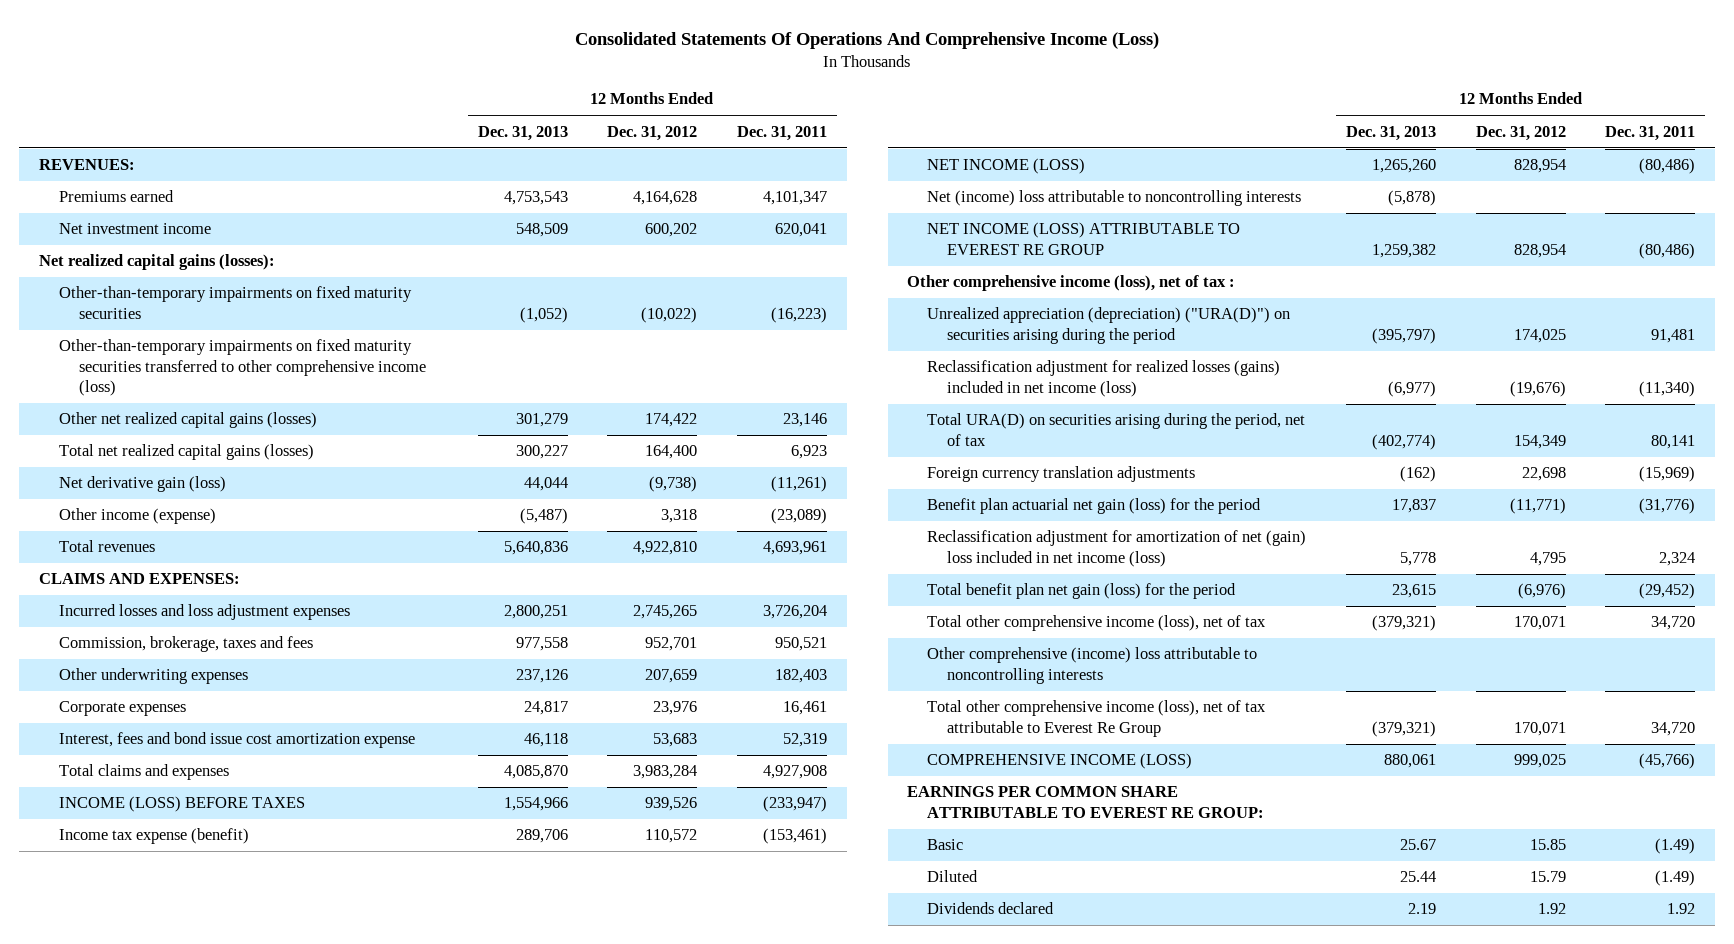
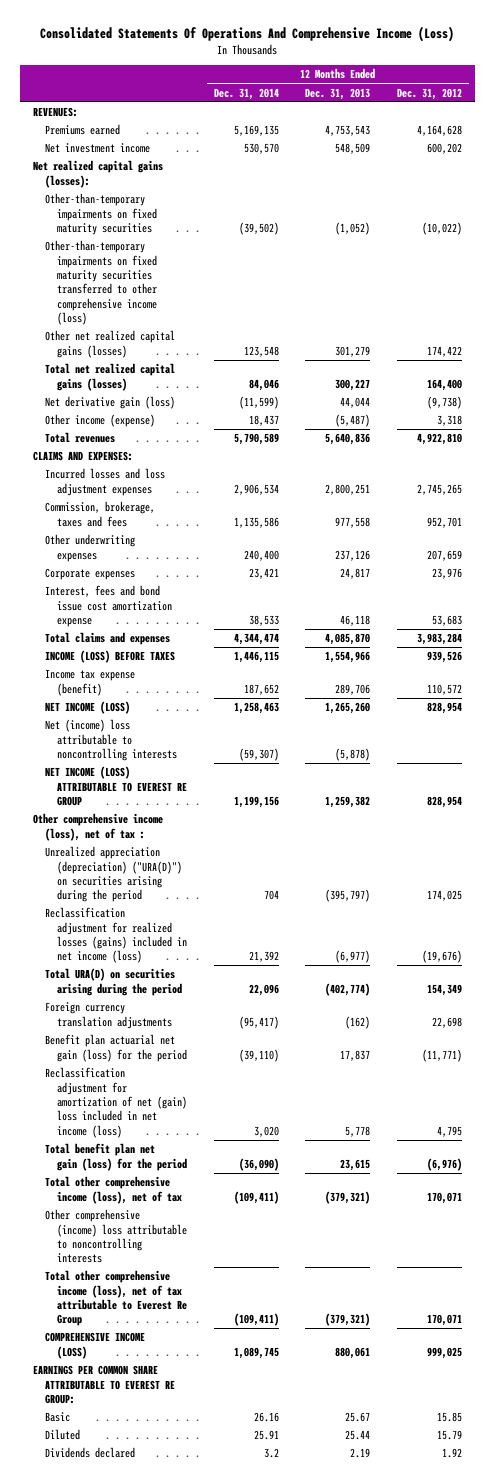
[736,125,827,141] Dec. 31, 2011 -> none
none -> [213,87,279,100] Dec. 31, 2014
[927,413,1306,446] Total URA(D) on securities arising during the period, net of tax -> [45,968,183,996] Total URA(D) on securities arising during the period

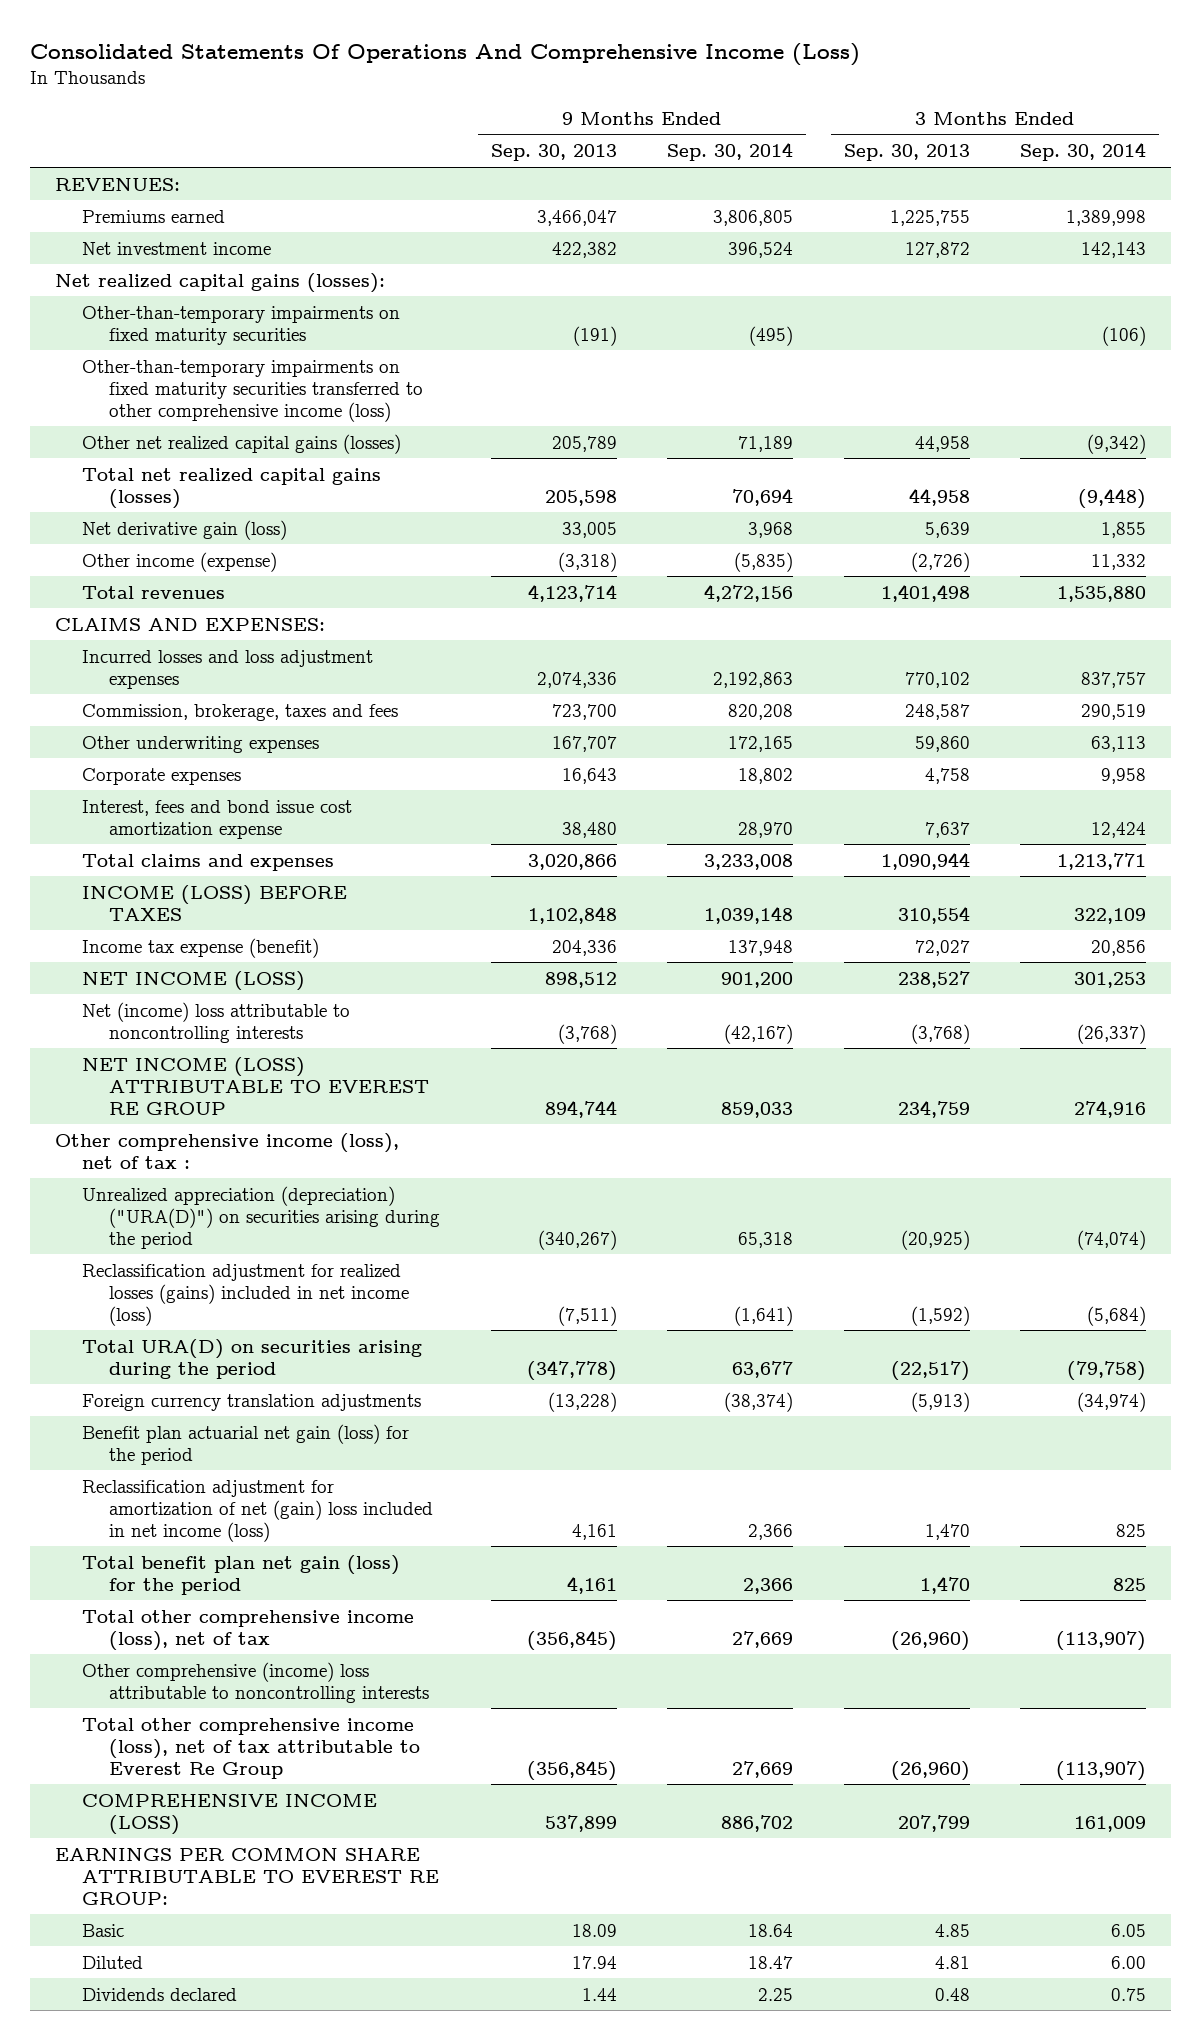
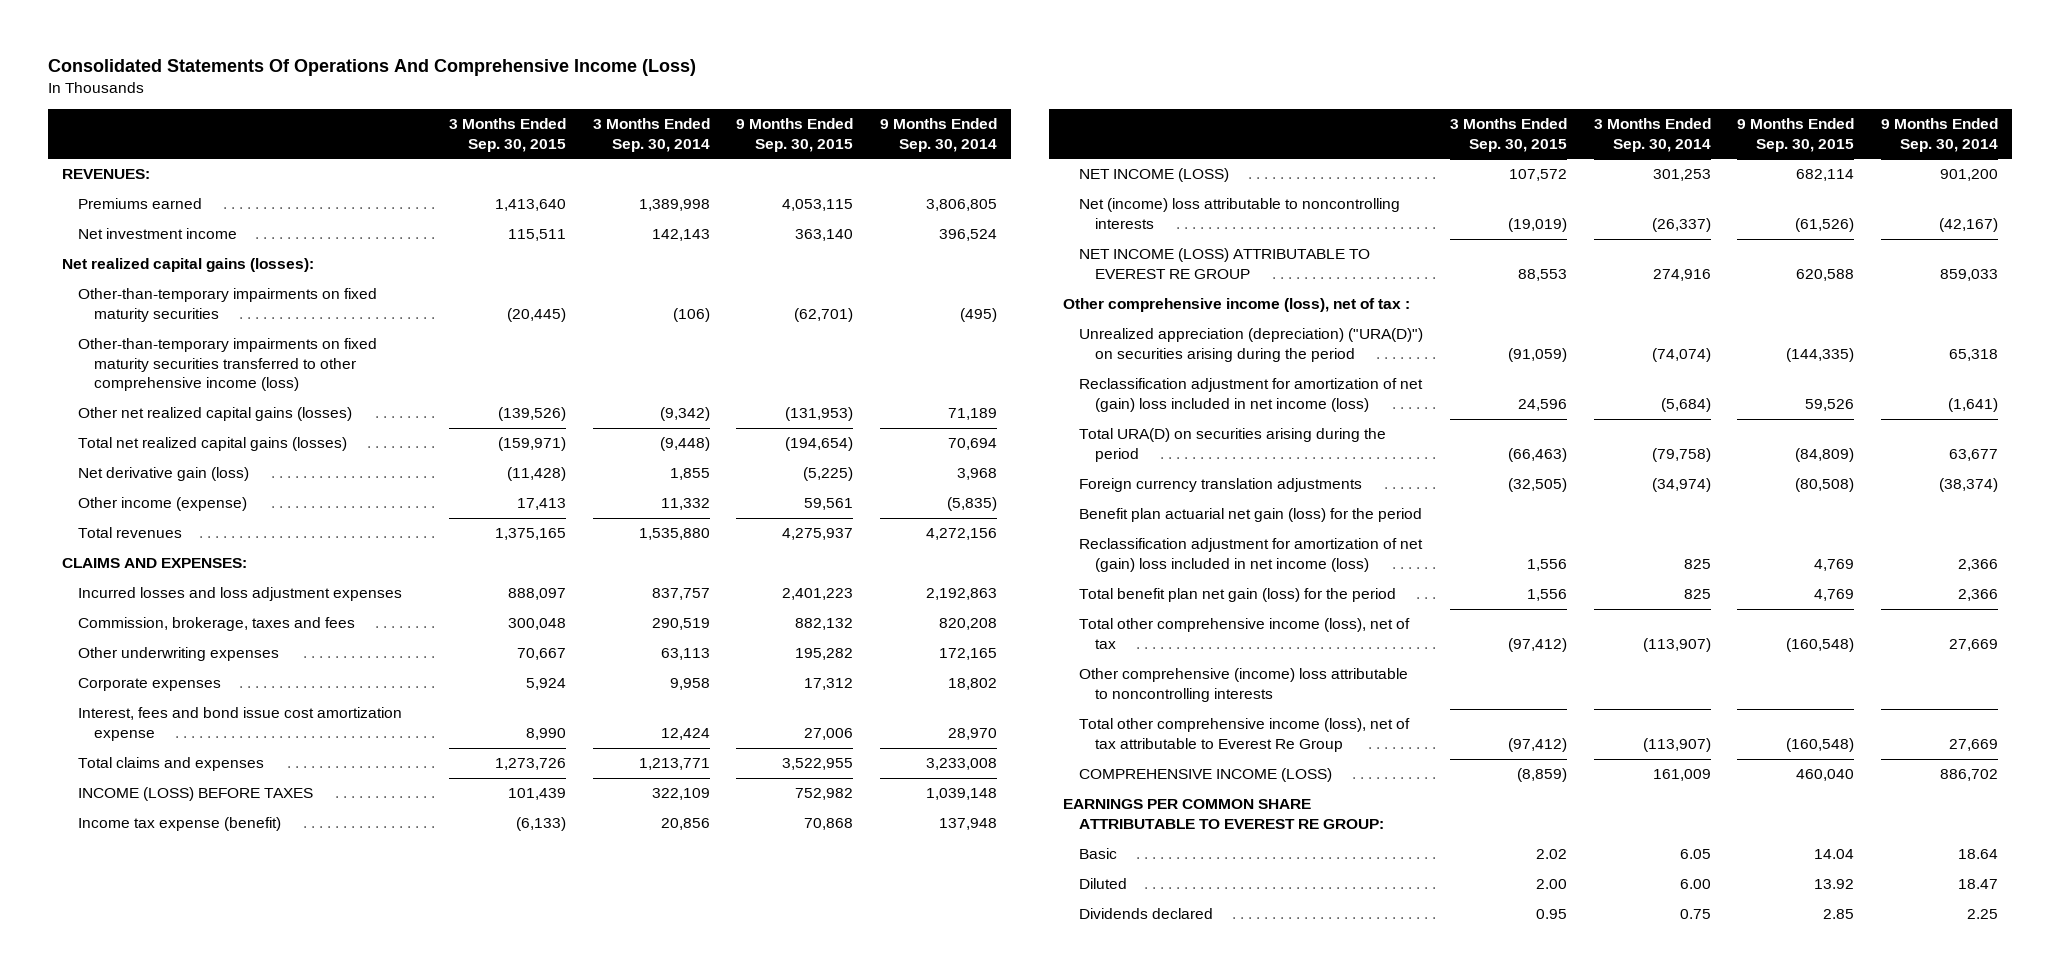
[490,144,617,162] Sep. 30, 2013 -> none
[843,144,970,162] Sep. 30, 2013 -> none
none -> [448,118,566,152] 3 Months Ended Sep. 30, 2015
none -> [736,118,854,152] 9 Months Ended Sep. 30, 2015
[82,1263,410,1326] Reclassification adjustment for realized losses (gains) included in net income (loss) -> [1078,378,1423,412] Reclassification adjustment for amortization of net (gain) loss included in net income (loss)

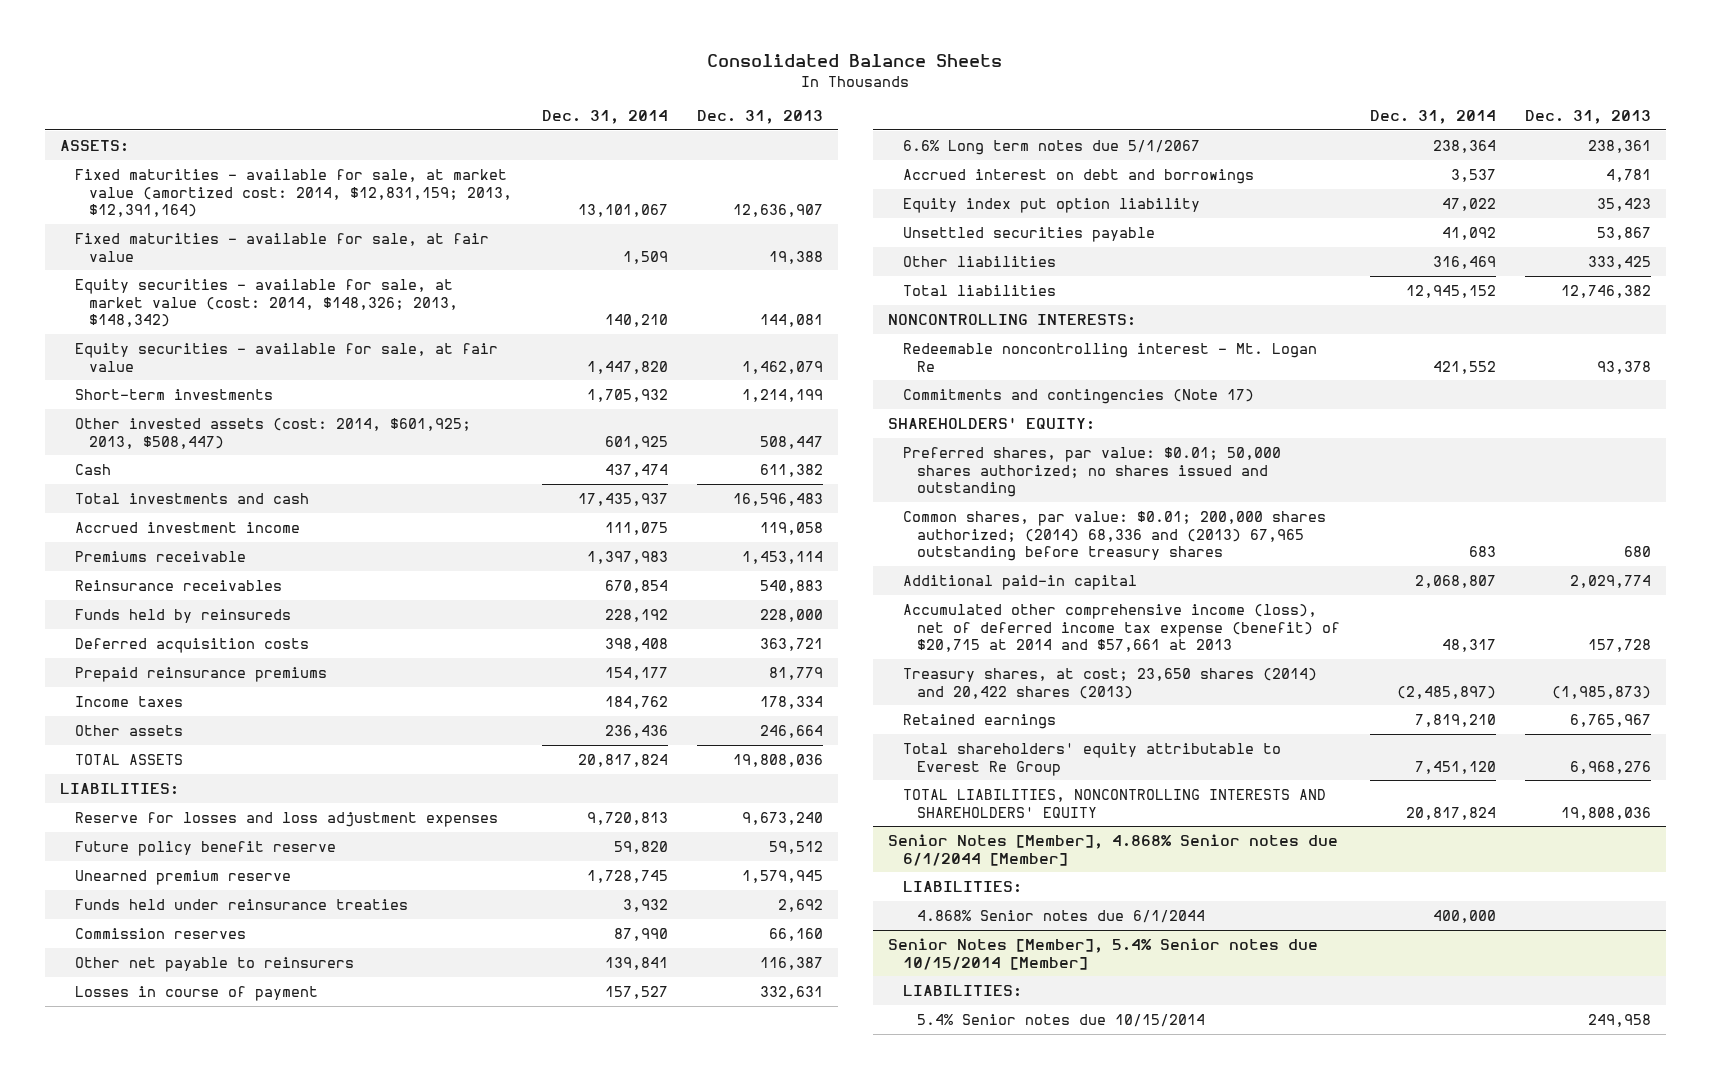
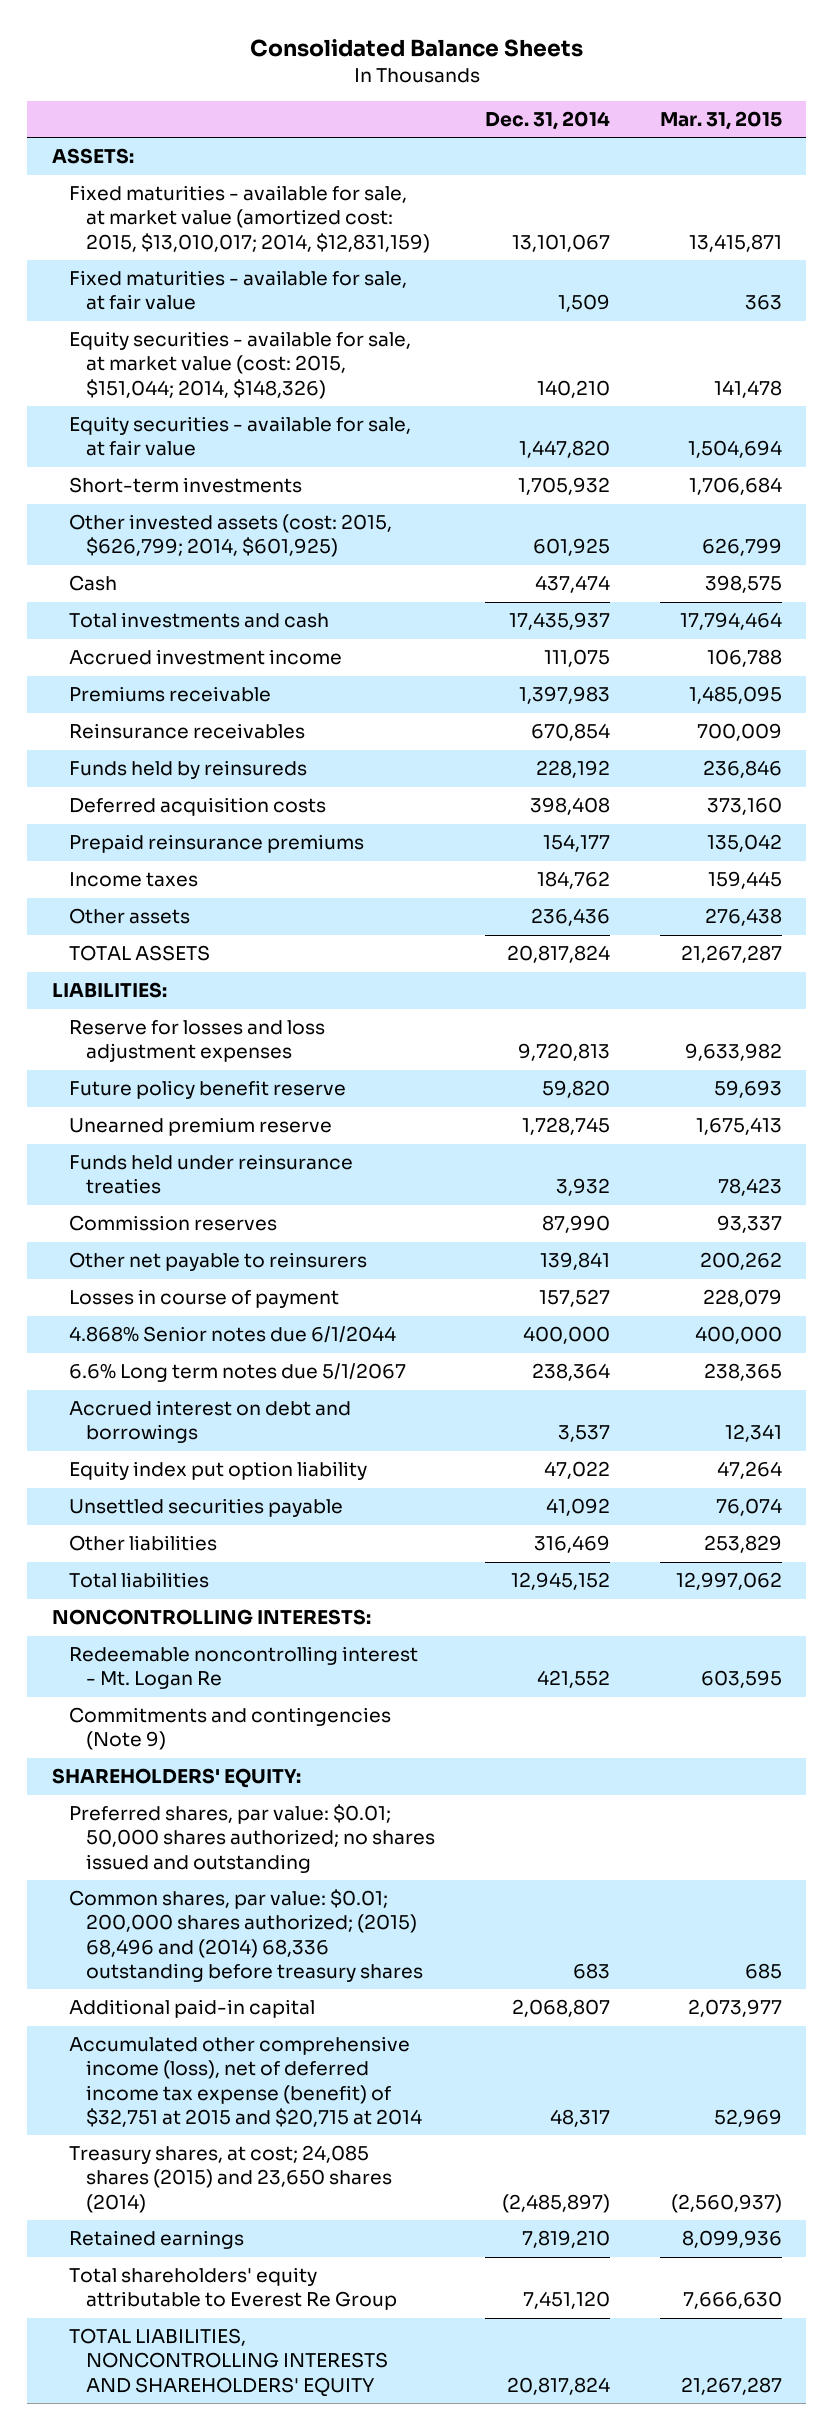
[696,109,823,124] Dec. 31, 2013 -> none
none -> [659,111,782,131] Mar. 31, 2015
[74,168,513,218] Fixed maturities - available for sale, at market value (amortized cost: 2014, $12,831,159; 2013, $12,391,164) -> [69,185,431,253] Fixed maturities - available for sale, at market value (amortized cost: 2015, $13,010,017; 2014, $12,831,159)
[74,278,459,328] Equity securities - available for sale, at market value (cost: 2014, $148,326; 2013, $148,342) -> [69,331,412,399] Equity securities - available for sale, at market value (cost: 2015, $151,044; 2014, $148,326)
[74,417,471,449] Other invested assets (cost: 2014, $601,925; 2013, $508,447) -> [69,514,393,558] Other invested assets (cost: 2015, $626,799; 2014, $601,925)
none -> [69,1326,397,1344] 4.868% Senior notes due 6/1/2044
[902,388,1254,404] Commitments and contingencies (Note 17) -> [69,1707,392,1751] Commitments and contingencies (Note 9)
[902,510,1326,562] Common shares, par value: $0.01; 200,000 shares authorized; (2014) 68,336 and (2013) 67,965 outstanding before treasury shares -> [69,1889,424,1982] Common shares, par value: $0.01; 200,000 shares authorized; (2015) 68,496 and (2014) 68,336 outstanding before treasury shares
[902,603,1341,653] Accumulated other comprehensive income (loss), net of deferred income tax expense (benefit) of $20,715 at 2014 and $57,661 at 2013 -> [69,2036,423,2127] Accumulated other comprehensive income (loss), net of deferred income tax expense (benefit) of $32,751 at 2015 and $20,715 at 2014
[902,667,1317,699] Treasury shares, at cost; 23,650 shares (2014) and 20,422 shares (2013) -> [69,2145,393,2213] Treasury shares, at cost; 24,085 shares (2015) and 23,650 shares (2014)
[887,833,1338,866] Senior Notes [Member], 4.868% Senior notes due 6/1/2044 [Member] -> none
[902,880,1022,893] LIABILITIES: -> none
[917,909,1206,923] 4.868% Senior notes due 6/1/2044 -> none
[887,937,1318,970] Senior Notes [Member], 5.4% Senior notes due 10/15/2014 [Member] -> none
[902,984,1022,997] LIABILITIES: -> none
[917,1013,1206,1027] 5.4% Senior notes due 10/15/2014 -> none

